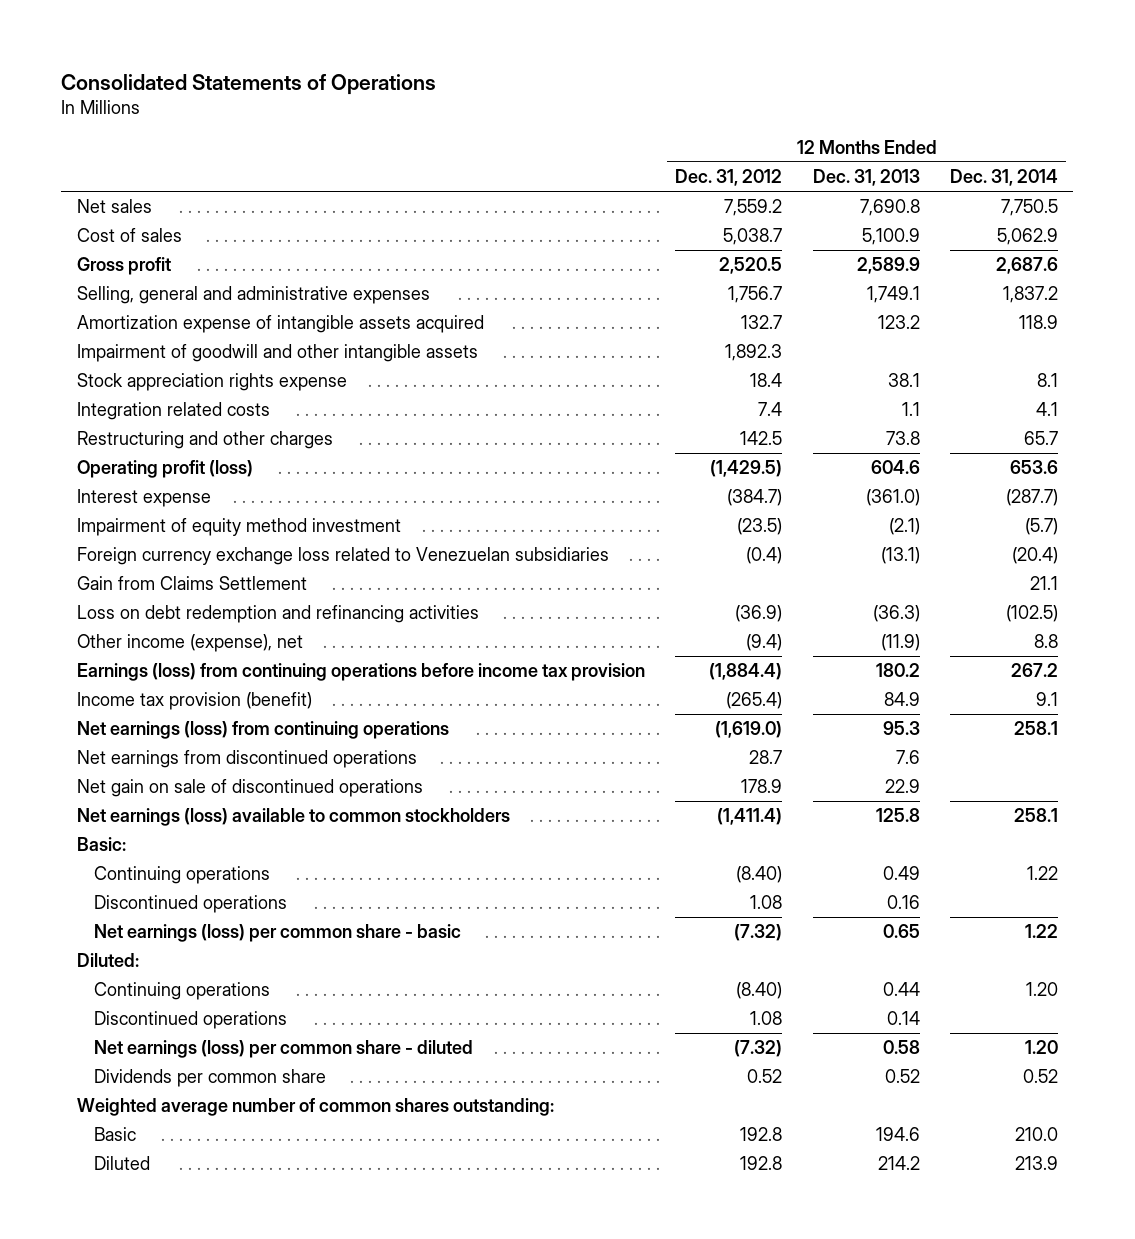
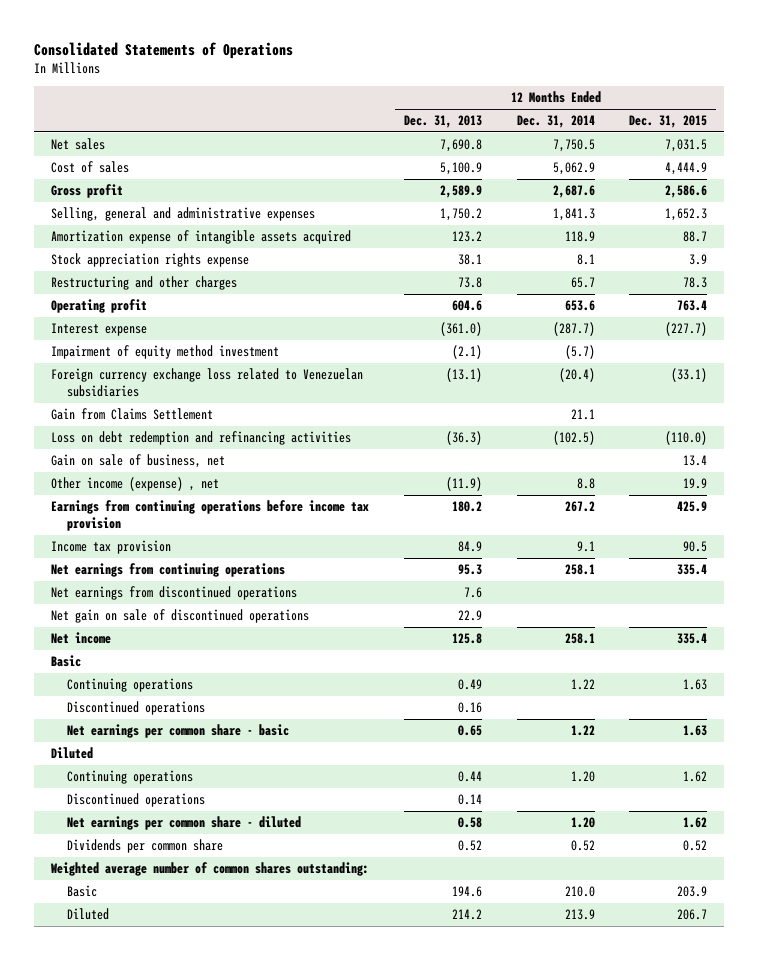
[675,169,783,187] Dec. 31, 2012 -> none
none -> [629,115,708,129] Dec. 31, 2015
[866,286,920,304] 1,749.1 -> [439,208,482,222] 1,750.2
[1003,286,1059,304] 1,837.2 -> [552,208,595,222] 1,841.3
[76,344,478,363] Impairment of goodwill and other intangible assets -> none
[76,402,270,421] Integration related costs -> none
[76,460,253,479] Operating profit (loss) -> [51,299,148,314] Operating profit
none -> [51,454,226,469] Gain on sale of business, net
[76,634,303,653] Other income (expense), net -> [51,477,220,492] Other income (expense) , net
[76,663,645,682] Earnings (loss) from continuing operations before income tax provision -> [51,500,370,532] Earnings from continuing operations before income tax provision
[76,692,312,711] Income tax provision (benefit) -> [51,540,172,555] Income tax provision
[76,721,449,740] Net earnings (loss) from continuing operations -> [51,563,286,578] Net earnings from continuing operations
[76,808,510,827] Net earnings (loss) available to common stockholders -> [51,632,112,645] Net income
[76,837,126,852] Basic: -> [51,655,82,668] Basic
[93,924,461,943] Net earnings (loss) per common share - basic -> [67,724,290,739] Net earnings per common share - basic
[76,953,139,968] Diluted: -> [51,747,94,760] Diluted
[93,1040,473,1059] Net earnings (loss) per common share - diluted -> [67,816,302,831] Net earnings per common share - diluted

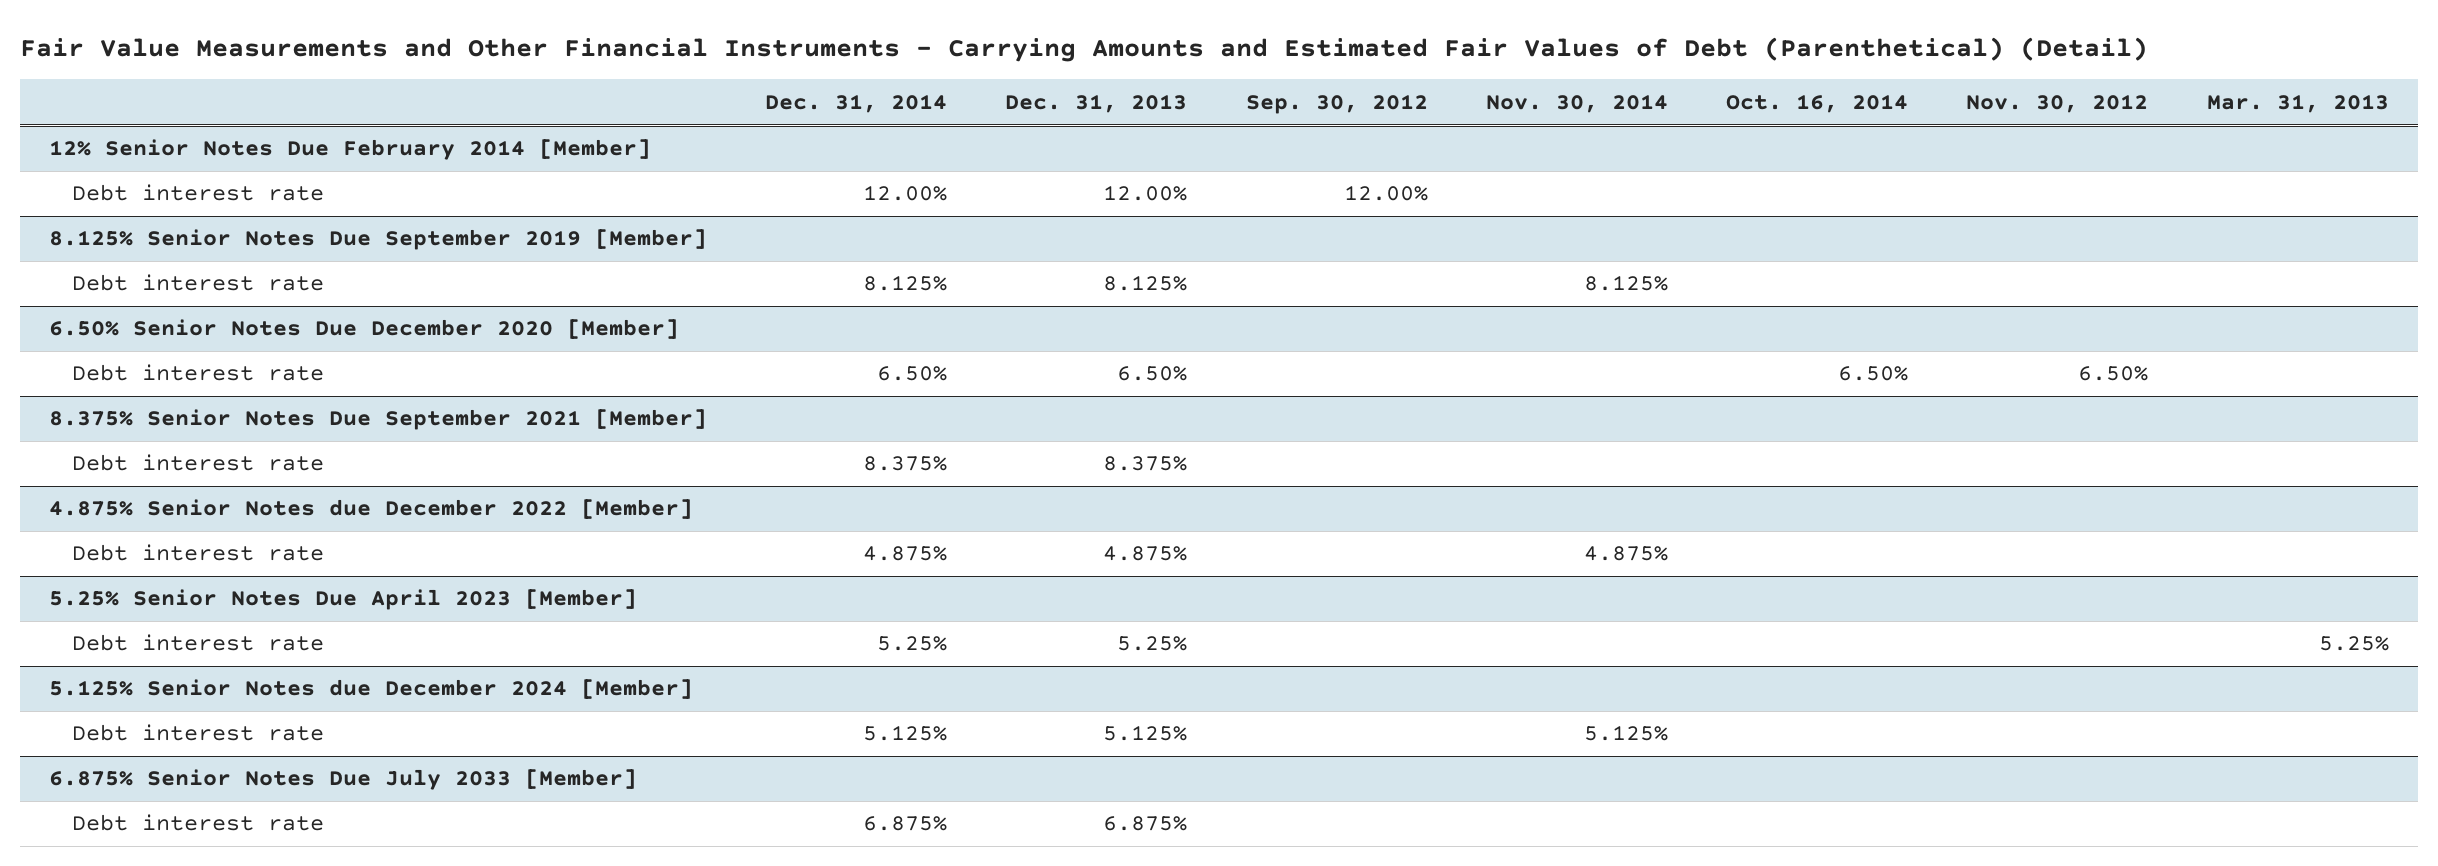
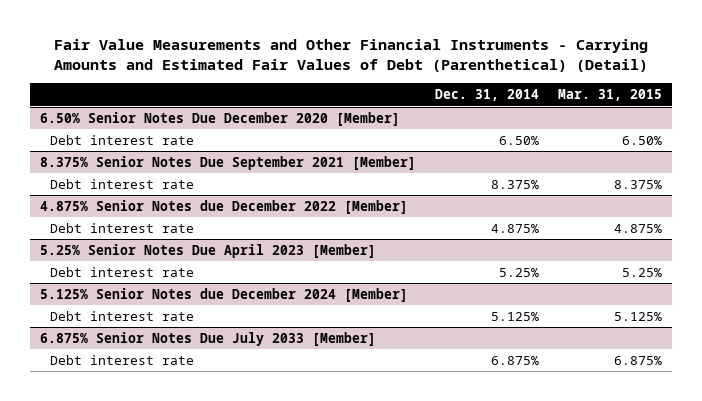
[1005,93,1188,113] Dec. 31, 2013 -> none
[1245,93,1428,114] Sep. 30, 2012 -> none
[1485,93,1668,113] Nov. 30, 2014 -> none
[1726,93,1909,113] Oct. 16, 2014 -> none
[1966,93,2149,113] Nov. 30, 2012 -> none
[2206,93,2389,113] Mar. 31, 2013 -> none
none -> [557,89,662,102] Mar. 31, 2015
[48,139,651,161] 12% Senior Notes Due February 2014 [Member] -> none
[71,184,324,202] Debt interest rate -> none
[48,229,707,251] 8.125% Senior Notes Due September 2019 [Member] -> none
[71,274,324,292] Debt interest rate -> none

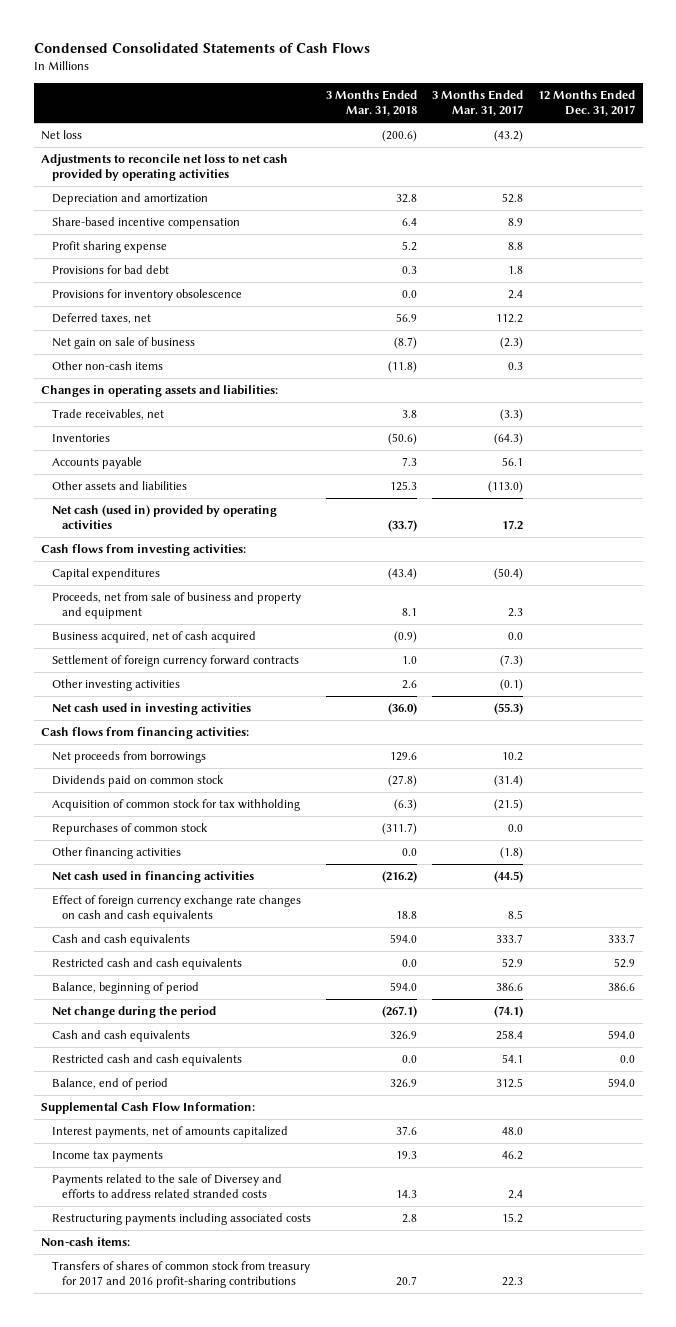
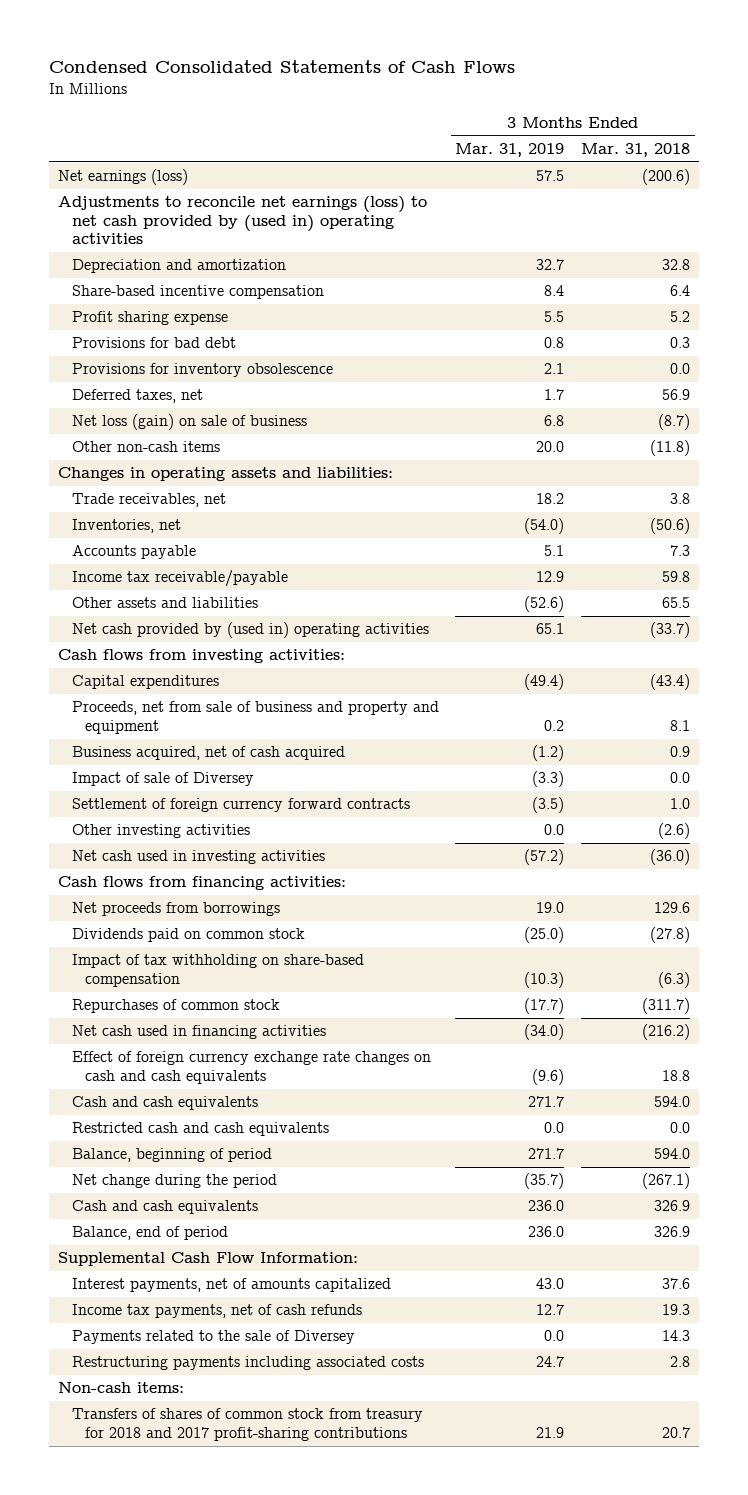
[431,90,523,117] 3 Months Ended Mar. 31, 2017 -> none
[538,90,636,117] 12 Months Ended Dec. 31, 2017 -> none
none -> [455,143,565,158] Mar. 31, 2019
[41,130,83,141] Net loss -> [57,169,188,186] Net earnings (loss)
[41,154,289,182] Adjustments to reconcile net loss to net cash provided by operating activities -> [57,196,427,245] Adjustments to reconcile net earnings (loss) to net cash provided by (used in) operating activities
[51,337,195,350] Net gain on sale of business -> [71,414,307,431] Net loss (gain) on sale of business
[51,434,110,443] Inventories -> [71,519,181,534] Inventories, net
none -> [71,570,288,588] Income tax receivable/payable
[389,481,417,492] 125.3 -> [662,597,691,609] 65.5
[51,505,277,530] Net cash (used in) provided by operating activities -> [71,622,429,639] Net cash provided by (used in) operating activities
[393,631,417,644] (0.9) -> [670,746,691,758] 0.9
none -> [71,772,254,787] Impact of sale of Diversey
[401,680,417,690] 2.6 -> [658,823,691,840] (2.6)
[51,799,300,812] Acquisition of common stock for tax withholding -> [71,954,364,987] Impact of tax withholding on share-based compensation
[51,847,181,860] Other financing activities -> none
[51,1054,242,1067] Restricted cash and cash equivalents -> none
[51,1151,163,1163] Income tax payments -> [71,1304,362,1319] Income tax payments, net of cash refunds
[51,1174,282,1199] Payments related to the sale of Diversey and efforts to address related stranded costs -> [71,1330,355,1345] Payments related to the sale of Diversey
[51,1261,310,1289] Transfers of shares of common stock from treasury for 2017 and 2016 profit-sharing contributions -> [71,1408,423,1441] Transfers of shares of common stock from treasury for 2018 and 2017 profit-sharing contributions

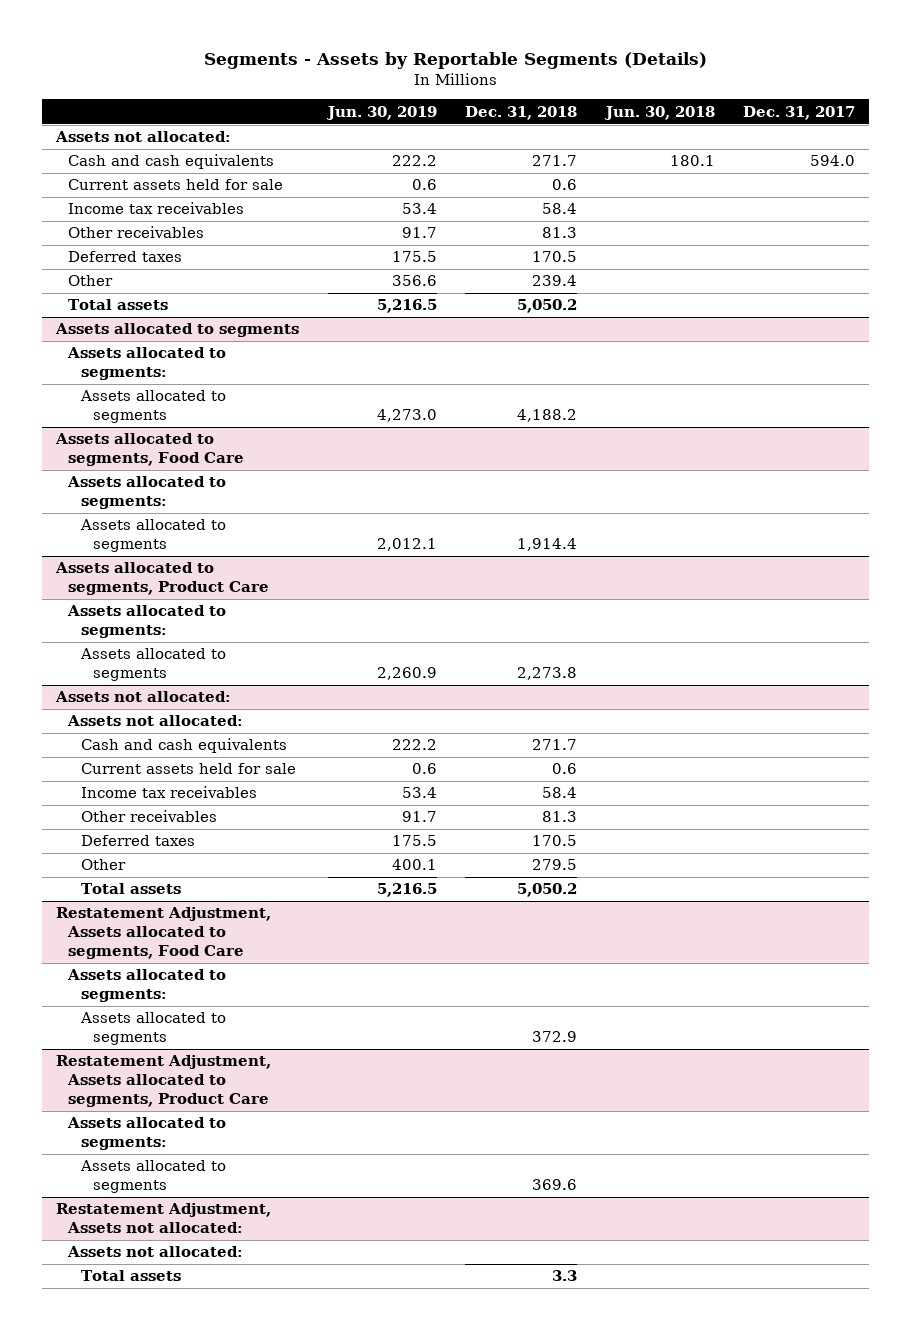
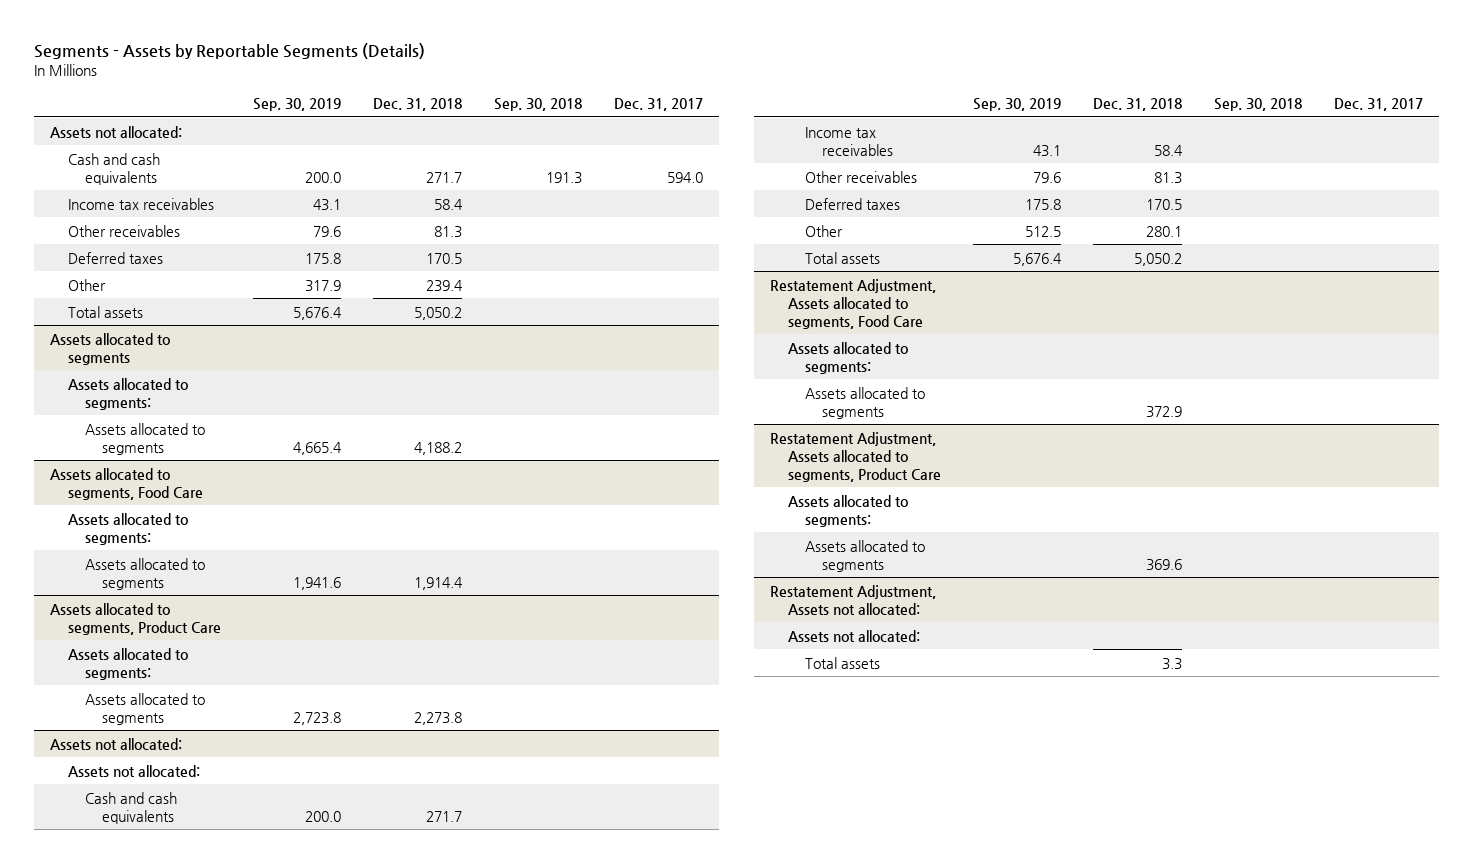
[325,105,437,120] Jun. 30, 2019 -> none
[603,105,715,120] Jun. 30, 2018 -> none
none -> [252,97,341,111] Sep. 30, 2019
none -> [494,97,583,111] Sep. 30, 2018
[68,179,284,191] Current assets held for sale -> none
[80,763,296,775] Current assets held for sale -> none
[532,859,578,871] 279.5 -> [1145,225,1182,237] 280.1

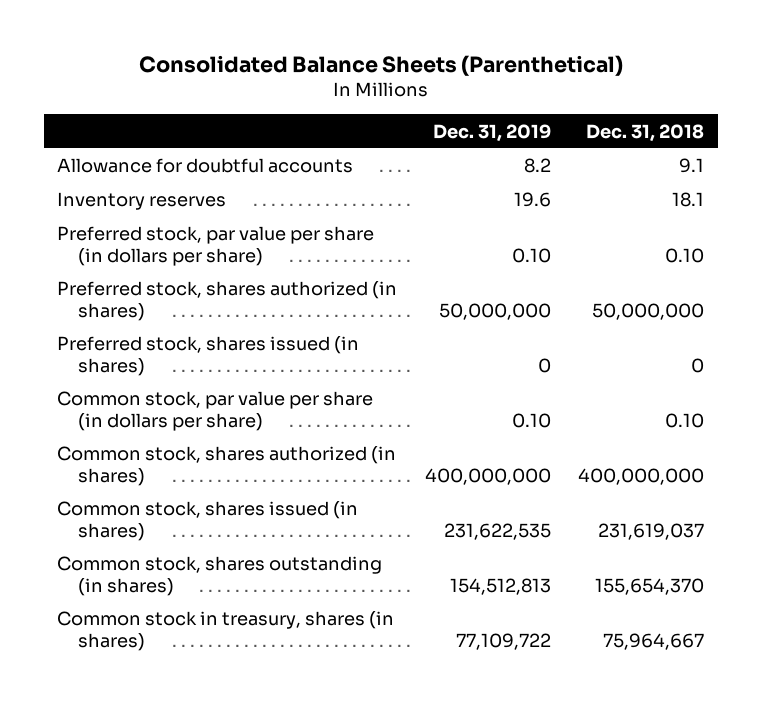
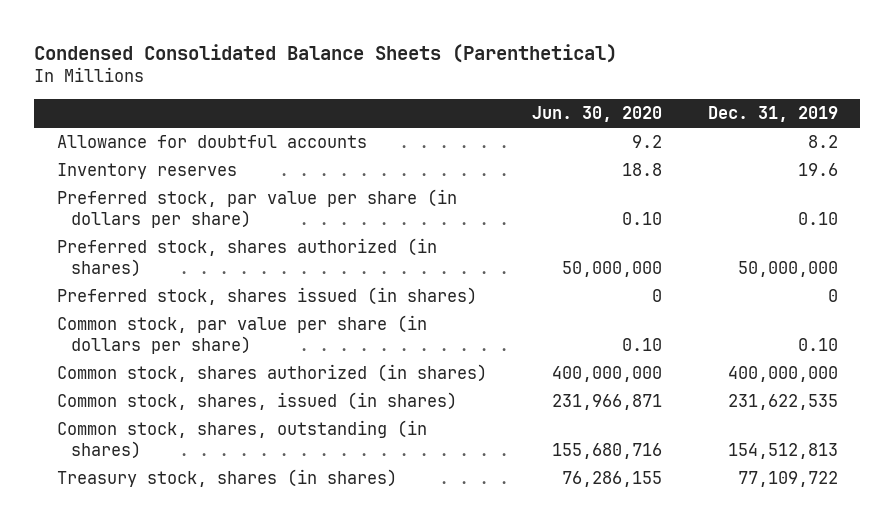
[138,54,623,76] Consolidated Balance Sheets (Parenthetical) -> [33,43,617,63] Condensed Consolidated Balance Sheets (Parenthetical)
[585,123,704,142] Dec. 31, 2018 -> none
none -> [532,106,663,123] Jun. 30, 2020
[57,501,359,541] Common stock, shares issued (in shares) -> [56,392,457,411] Common stock, shares, issued (in shares)
[57,556,383,596] Common stock, shares outstanding (in shares) -> [56,420,427,459] Common stock, shares, outstanding (in shares)
[57,611,395,651] Common stock in treasury, shares (in shares) -> [56,469,397,488] Treasury stock, shares (in shares)

